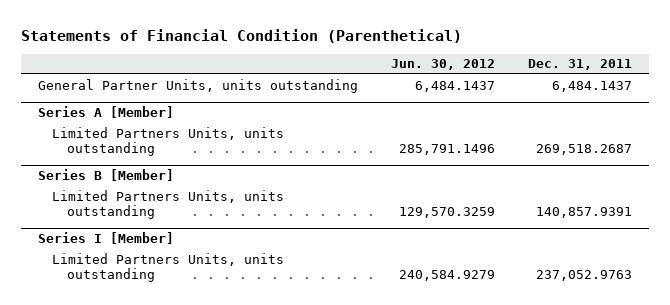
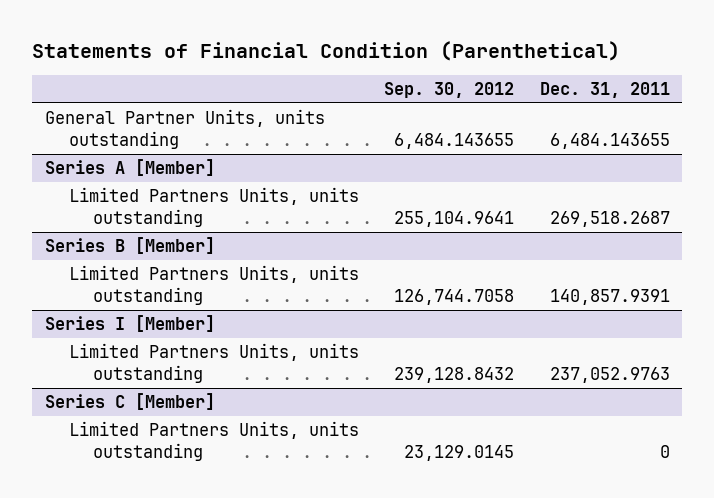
[391,59,496,71] Jun. 30, 2012 -> none
none -> [384,82,515,99] Sep. 30, 2012
[552,80,633,92] 6,484.1437 -> [549,132,670,149] 6,484.143655
none -> [44,393,215,411] Series C [Member]
none -> [69,421,360,461] Limited Partners Units, units outstanding

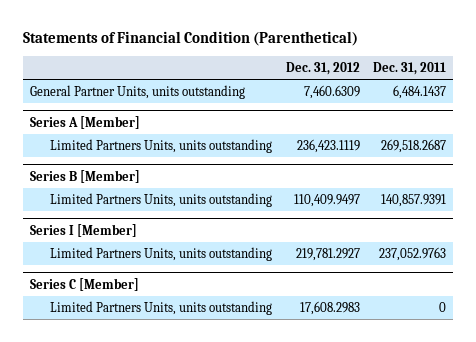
[384,82,515,99] Sep. 30, 2012 -> none
none -> [285,62,360,76] Dec. 31, 2012
[549,132,670,149] 6,484.143655 -> [393,84,447,99] 6,484.1437

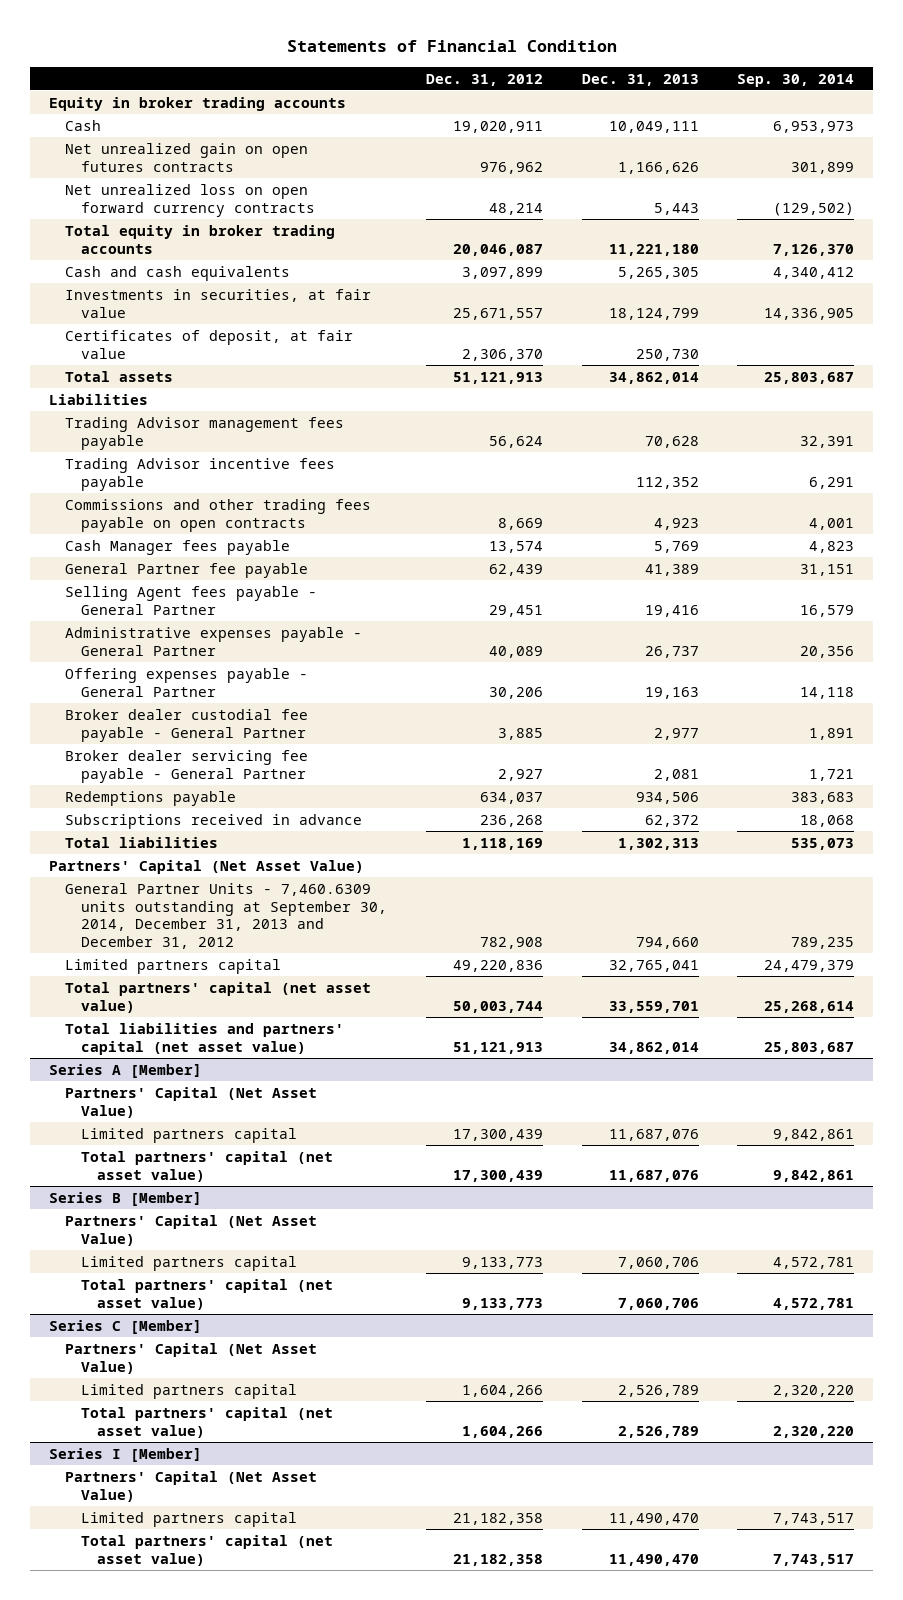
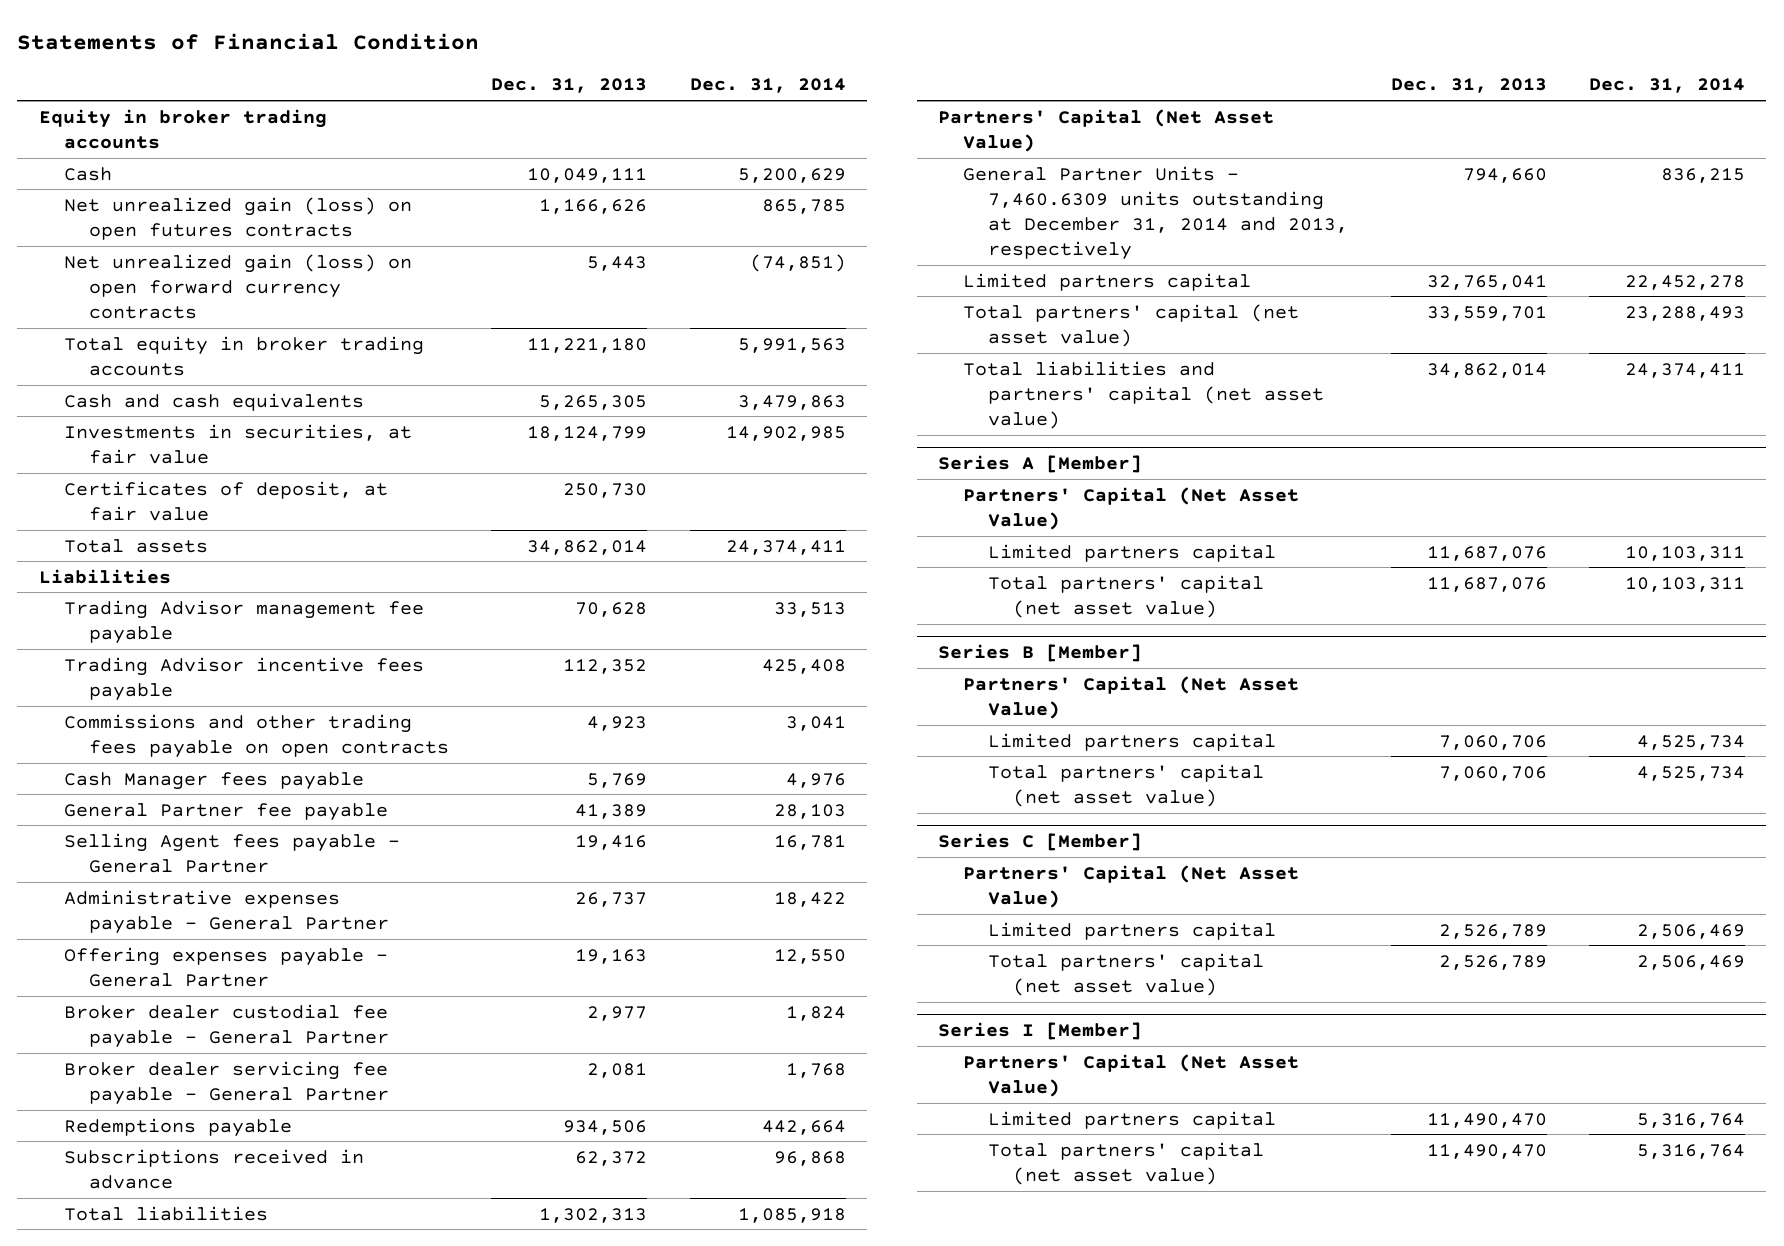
[425,73,543,86] Dec. 31, 2012 -> none
[737,73,855,87] Sep. 30, 2014 -> none
none -> [689,78,846,94] Dec. 31, 2014
[65,142,309,172] Net unrealized gain on open futures contracts -> [63,196,412,240] Net unrealized gain (loss) on open futures contracts
[65,183,316,217] Net unrealized loss on open forward currency contracts -> [63,253,412,320] Net unrealized gain (loss) on open forward currency contracts
[65,416,345,450] Trading Advisor management fees payable -> [63,599,424,644] Trading Advisor management fee payable
[65,882,388,950] General Partner Units - 7,460.6309 units outstanding at September 30, 2014, December 31, 2013 and December 31, 2012 -> [963,165,1349,261] General Partner Units - 7,460.6309 units outstanding at December 31, 2014 and 2013, respectively

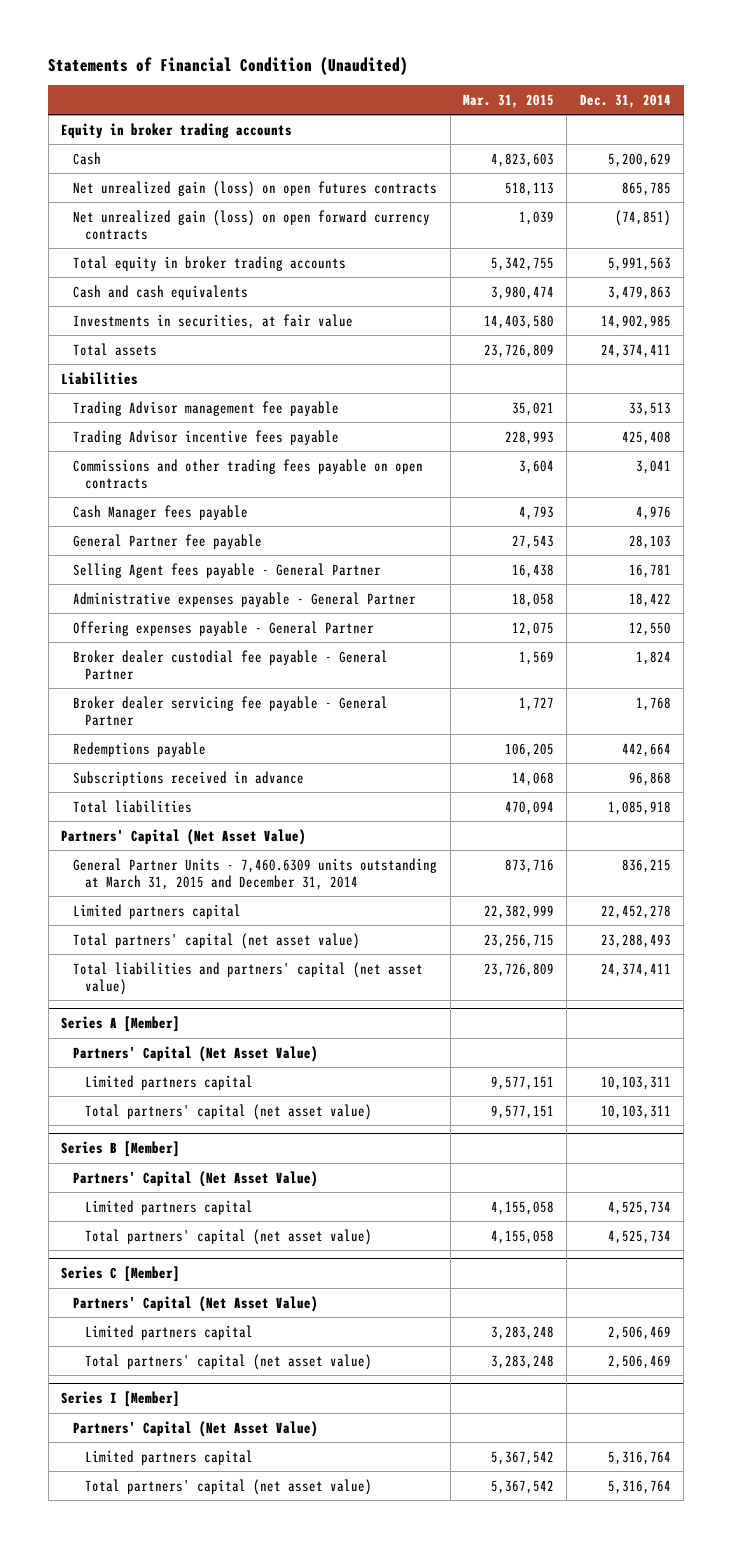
[17,32,480,50] Statements of Financial Condition -> [48,56,409,75] Statements of Financial Condition (Unaudited)
[491,78,648,94] Dec. 31, 2013 -> none
none -> [463,93,555,108] Mar. 31, 2015
[63,480,388,521] Certificates of deposit, at fair value -> none
[963,165,1349,261] General Partner Units - 7,460.6309 units outstanding at December 31, 2014 and 2013, respectively -> [73,857,438,891] General Partner Units - 7,460.6309 units outstanding at March 31, 2015 and December 31, 2014

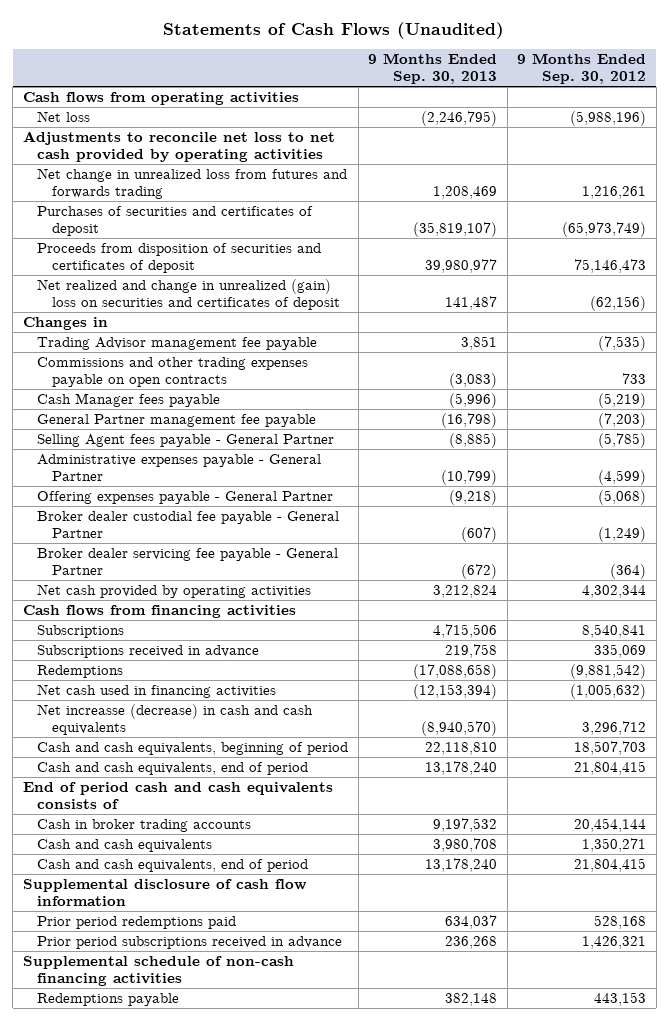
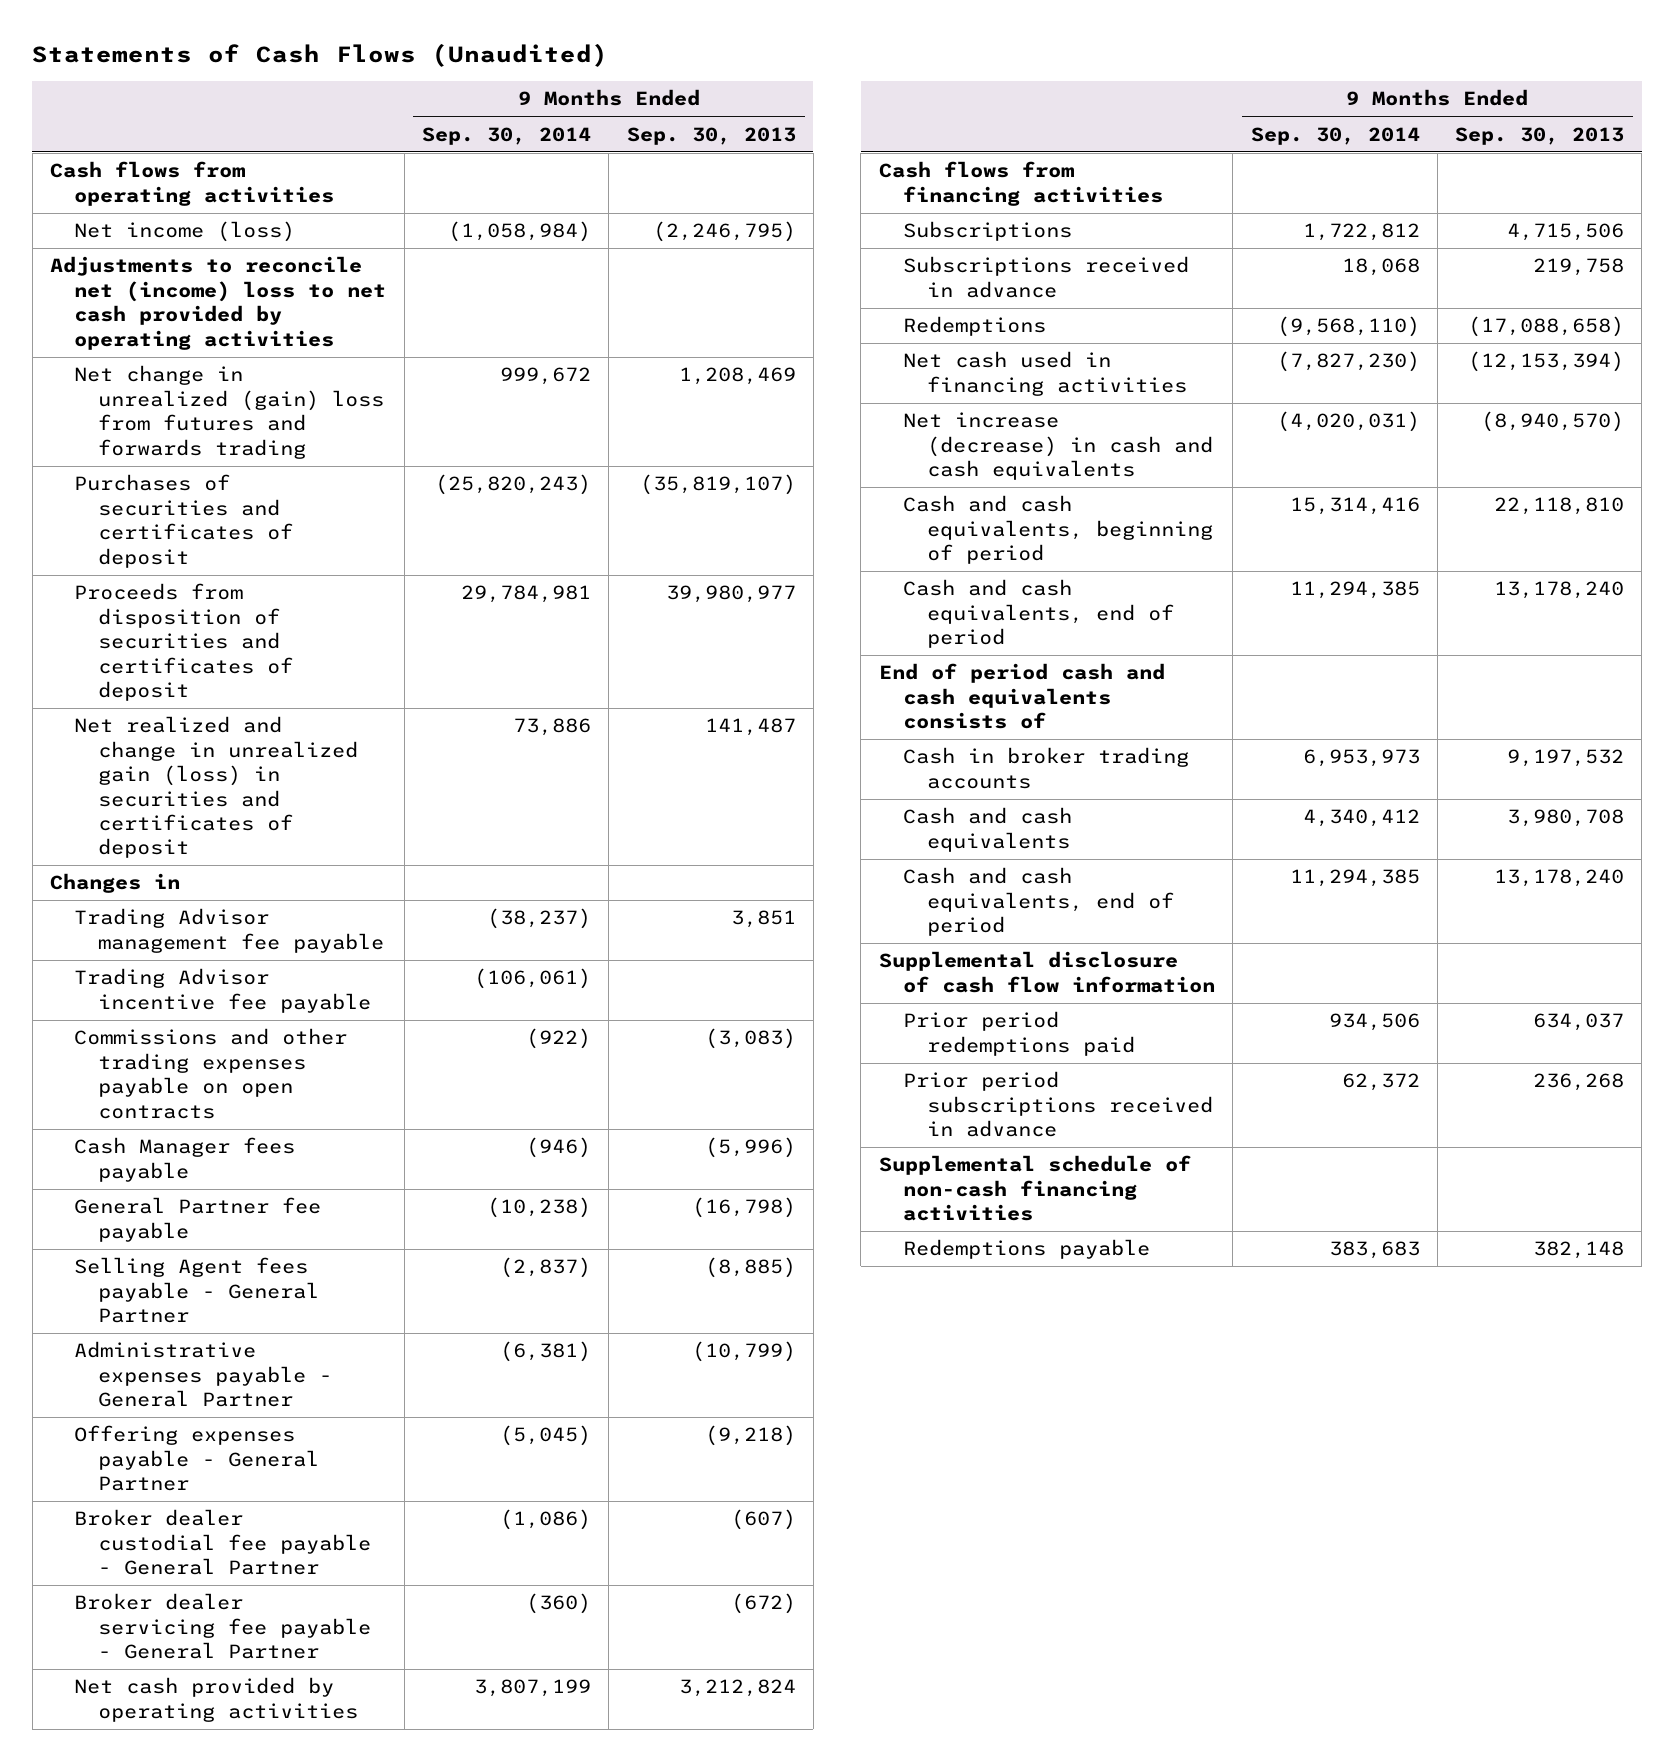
[517,53,647,84] 9 Months Ended Sep. 30, 2012 -> none
none -> [421,126,591,145] Sep. 30, 2014
[37,111,91,123] Net loss -> [74,221,296,243] Net income (loss)
[22,131,335,162] Adjustments to reconcile net loss to net cash provided by operating activities -> [50,256,387,350] Adjustments to reconcile net (income) loss to net cash provided by operating activities
[37,168,348,199] Net change in unrealized loss from futures and forwards trading -> [74,365,385,459] Net change in unrealized (gain) loss from futures and forwards trading
[37,279,340,310] Net realized and change in unrealized (gain) loss on securities and certificates of deposit -> [74,716,359,859] Net realized and change in unrealized gain (loss) in securities and certificates of deposit
none -> [74,968,372,1013] Trading Advisor incentive fee payable
[37,414,317,428] General Partner management fee payable -> [74,1197,322,1242] General Partner fee payable
[37,704,314,735] Net increasse (decrease) in cash and cash equivalents -> [902,412,1213,481] Net increase (decrease) in cash and cash equivalents

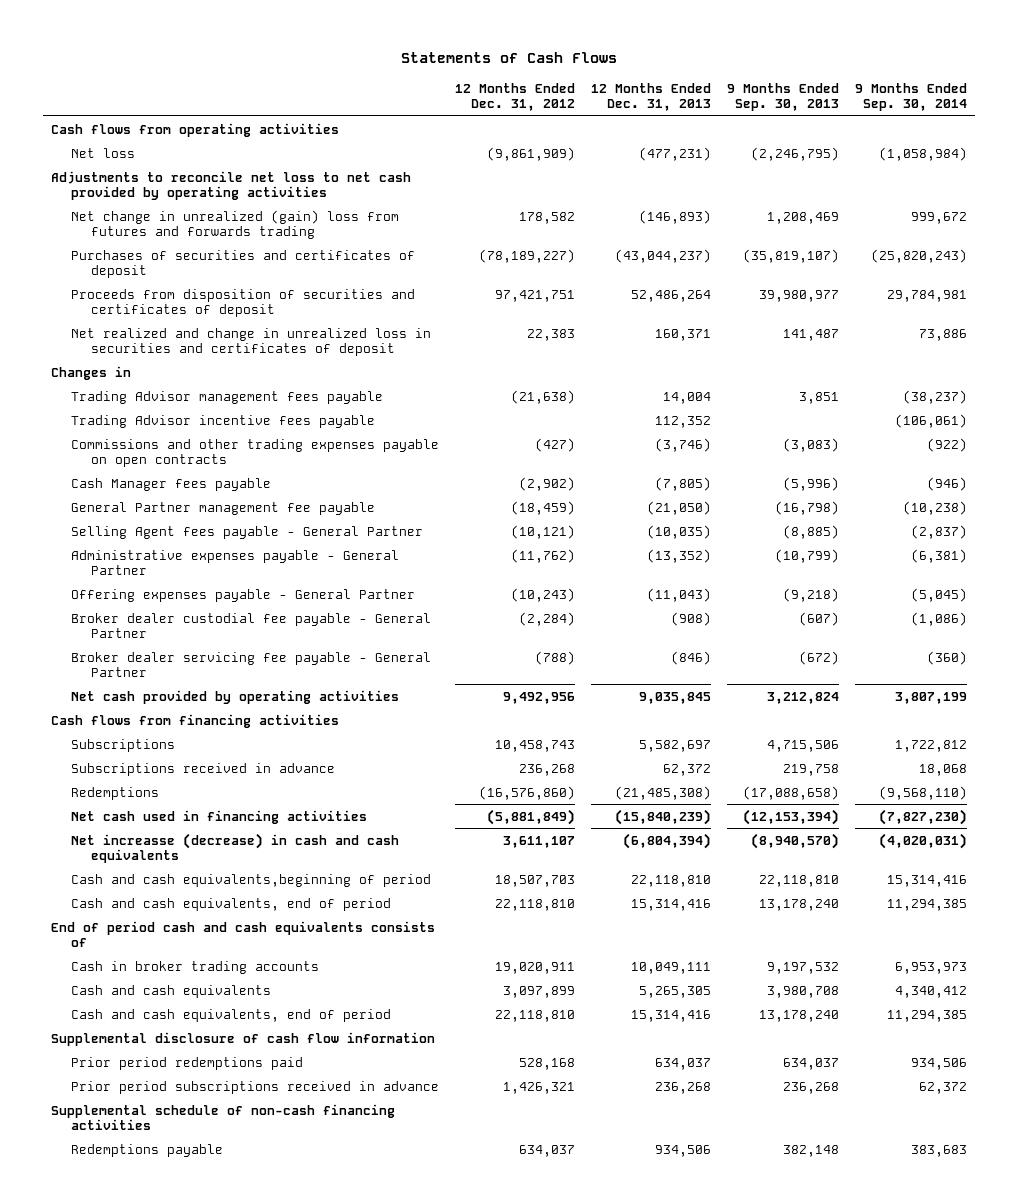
[32,42,609,67] Statements of Cash Flows (Unaudited) -> [401,52,618,64] Statements of Cash Flows
none -> [455,82,576,111] 12 Months Ended Dec. 31, 2012
none -> [591,82,712,111] 12 Months Ended Dec. 31, 2013
[74,221,296,243] Net income (loss) -> [71,147,136,158] Net loss
[50,256,387,350] Adjustments to reconcile net (income) loss to net cash provided by operating activities -> [51,170,412,200] Adjustments to reconcile net loss to net cash provided by operating activities
[74,716,359,859] Net realized and change in unrealized gain (loss) in securities and certificates of deposit -> [71,327,432,356] Net realized and change in unrealized loss in securities and certificates of deposit
[74,908,385,953] Trading Advisor management fee payable -> [71,390,384,404] Trading Advisor management fees payable
[74,968,372,1013] Trading Advisor incentive fee payable -> [71,414,376,428] Trading Advisor incentive fees payable
[74,1197,322,1242] General Partner fee payable -> [71,501,376,515] General Partner management fee payable
[902,412,1213,481] Net increase (decrease) in cash and cash equivalents -> [71,832,400,863] Net increasse (decrease) in cash and cash equivalents
[902,495,1213,565] Cash and cash equivalents, beginning of period -> [71,873,432,887] Cash and cash equivalents,beginning of period

